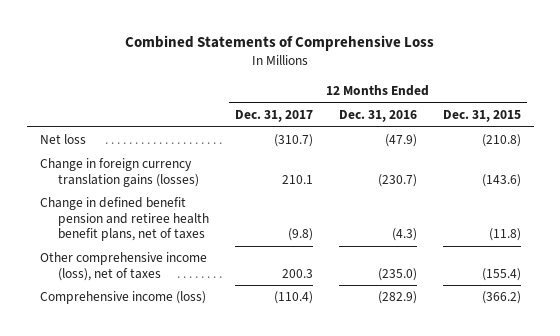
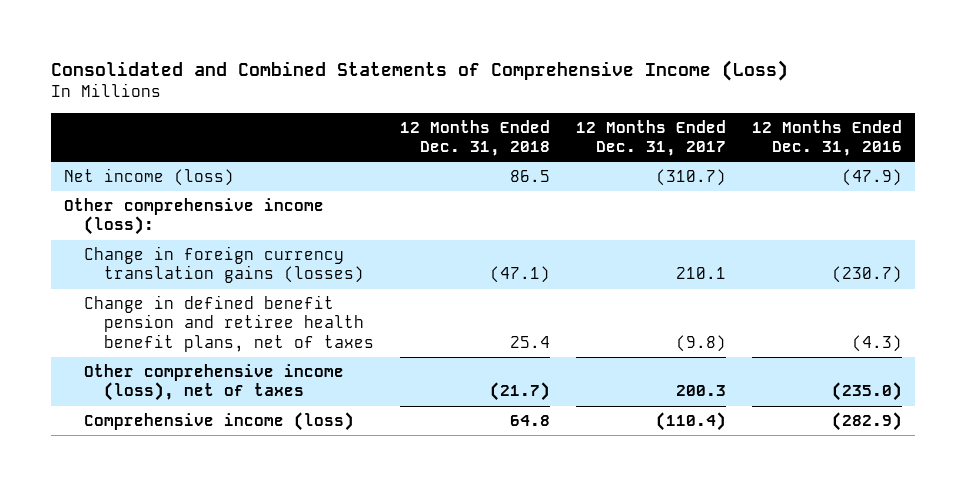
[125,35,435,52] Combined Statements of Comprehensive Loss -> [51,59,789,81] Consolidated and Combined Statements of Comprehensive Income (Loss)
[442,109,521,122] Dec. 31, 2015 -> none
none -> [400,119,551,157] 12 Months Ended Dec. 31, 2018
[39,134,86,145] Net loss -> [64,168,235,187] Net income (loss)
none -> [64,198,325,236] Other comprehensive income (loss):

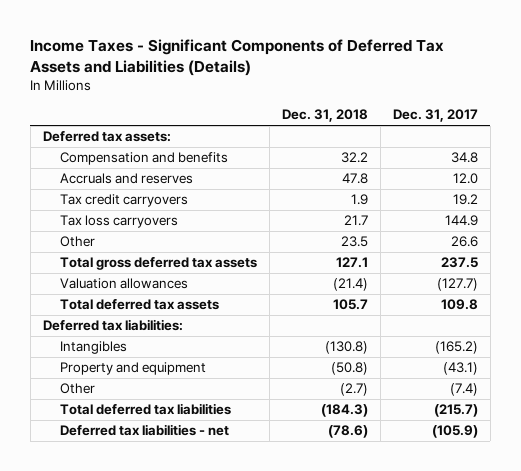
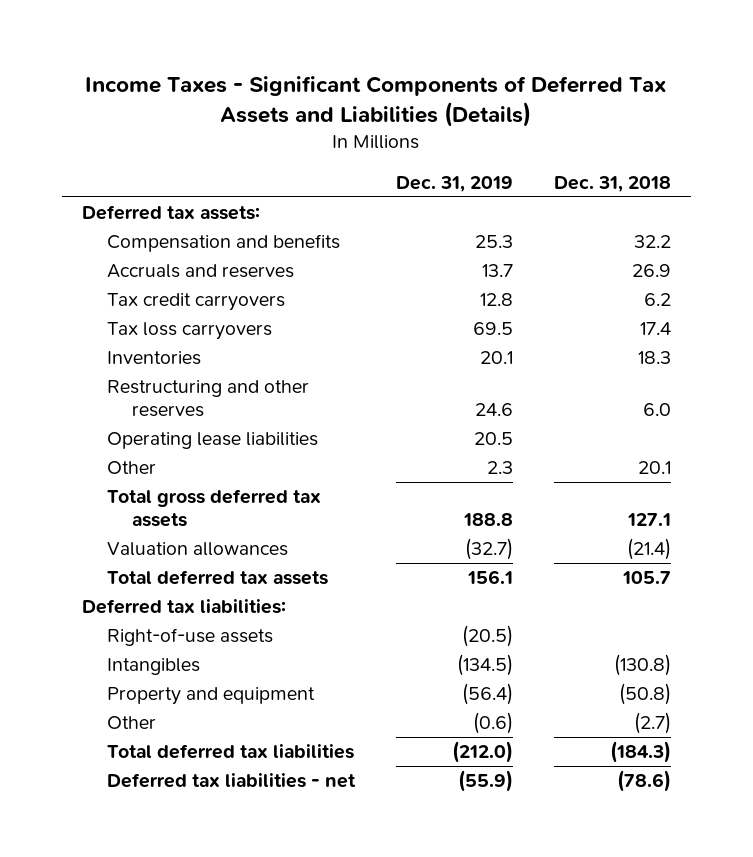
[393,109,479,123] Dec. 31, 2017 -> none
none -> [395,175,513,192] Dec. 31, 2019
[342,173,369,185] 47.8 -> [631,264,671,278] 26.9
[351,194,369,206] 1.9 -> [643,293,671,307] 6.2
[344,215,369,227] 21.7 -> [639,322,671,336] 17.4
none -> [107,351,202,366] Inventories
none -> [107,380,310,417] Restructuring and other reserves
none -> [107,432,319,450] Operating lease liabilities
[341,236,369,248] 23.5 -> [637,461,671,475] 20.1
none -> [107,628,274,647] Right-of-use assets

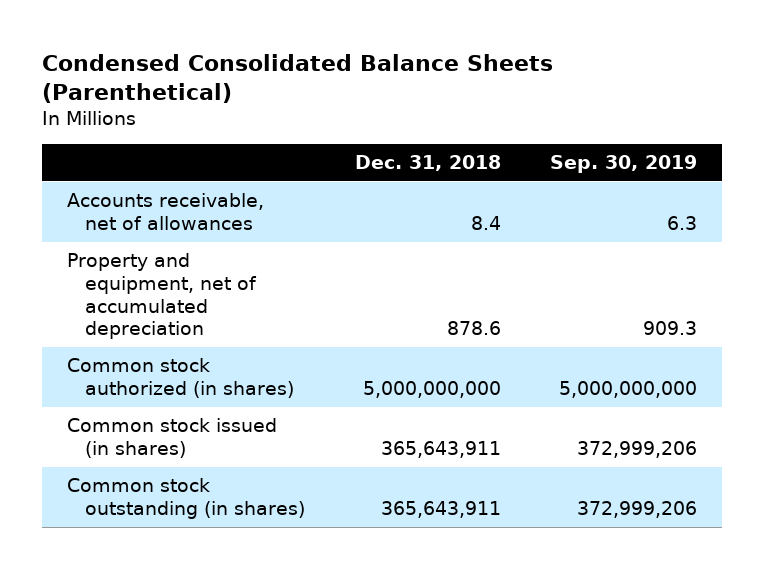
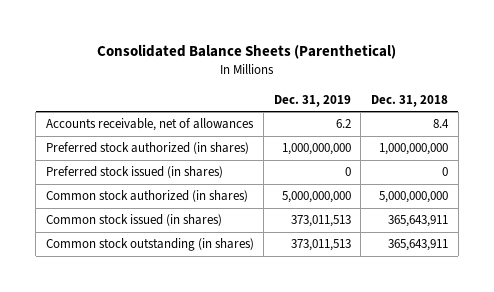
[42,54,554,104] Condensed Consolidated Balance Sheets (Parenthetical) -> [96,44,396,60] Consolidated Balance Sheets (Parenthetical)
[549,155,697,174] Sep. 30, 2019 -> none
none -> [273,94,351,107] Dec. 31, 2019
[67,253,258,340] Property and equipment, net of accumulated depreciation -> none
none -> [45,142,249,155] Preferred stock authorized (in shares)
none -> [45,166,223,179] Preferred stock issued (in shares)

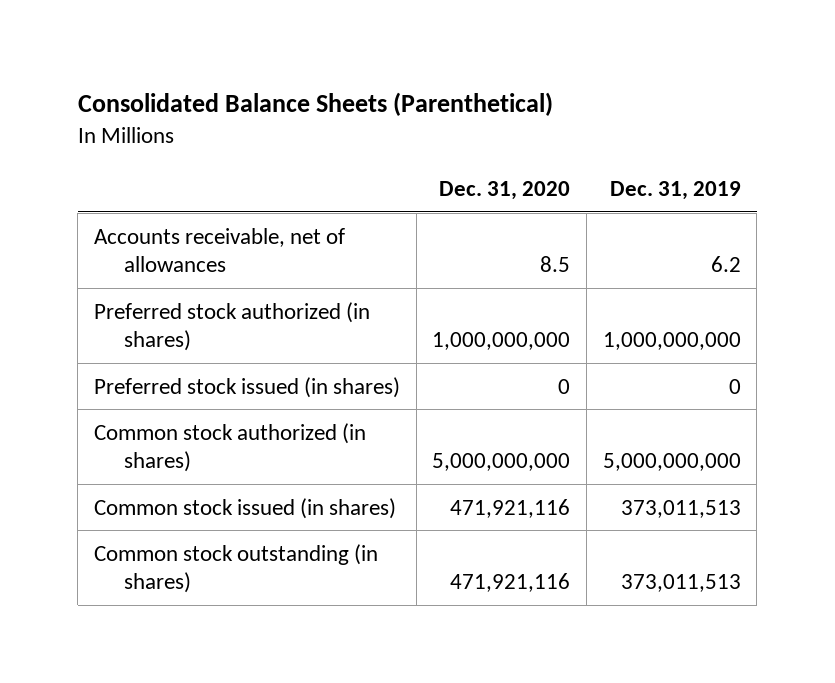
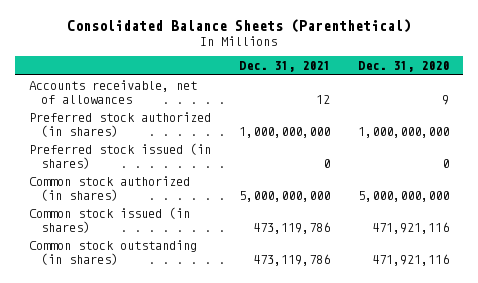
[609,180,741,200] Dec. 31, 2019 -> none
none -> [239,61,331,73] Dec. 31, 2021
[540,256,571,273] 8.5 -> [442,94,450,105] 9

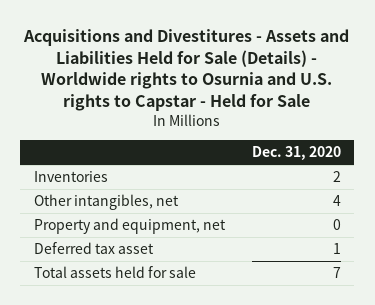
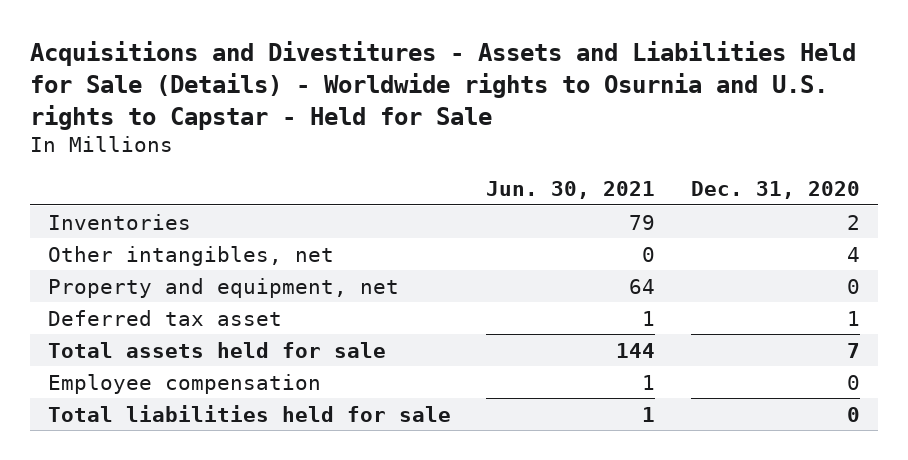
none -> [486,181,656,200] Jun. 30, 2021
none -> [47,373,321,394] Employee compensation
none -> [47,404,451,422] Total liabilities held for sale

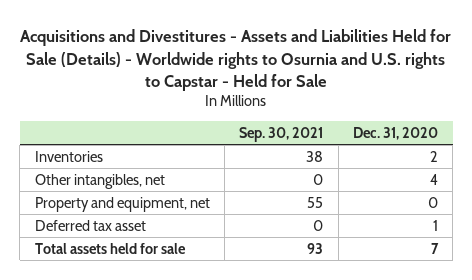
[486,181,656,200] Jun. 30, 2021 -> none
none -> [239,126,324,142] Sep. 30, 2021
[47,373,321,394] Employee compensation -> none
[47,404,451,422] Total liabilities held for sale -> none

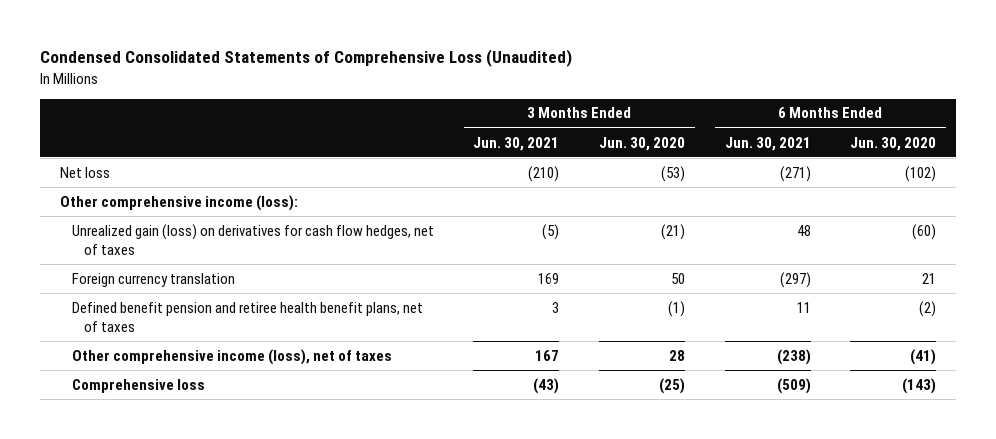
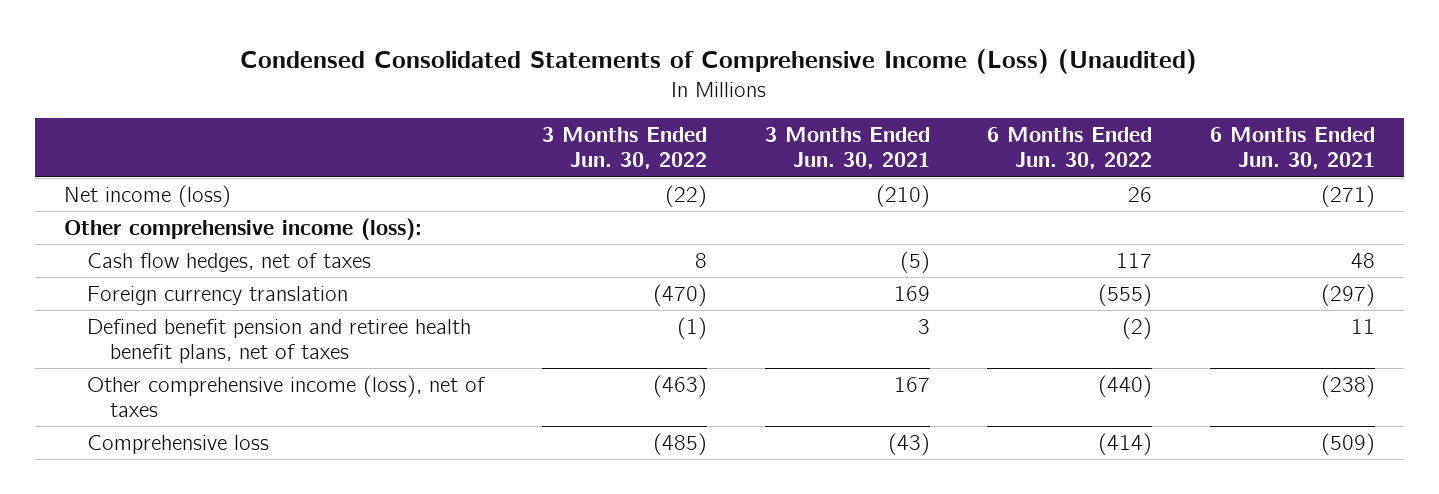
[40,49,573,68] Condensed Consolidated Statements of Comprehensive Loss (Unaudited) -> [240,49,1198,75] Condensed Consolidated Statements of Comprehensive Income (Loss) (Unaudited)
[599,136,686,151] Jun. 30, 2020 -> none
[850,136,937,151] Jun. 30, 2020 -> none
none -> [541,127,707,170] 3 Months Ended Jun. 30, 2022
none -> [987,127,1153,170] 6 Months Ended Jun. 30, 2022
[60,166,111,178] Net loss -> [63,184,231,207] Net income (loss)
[71,223,434,256] Unrealized gain (loss) on derivatives for cash flow hedges, net of taxes -> [87,252,372,272] Cash flow hedges, net of taxes

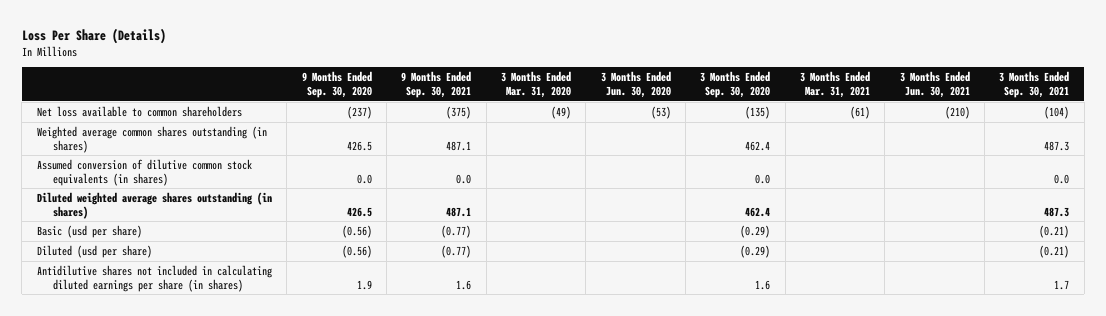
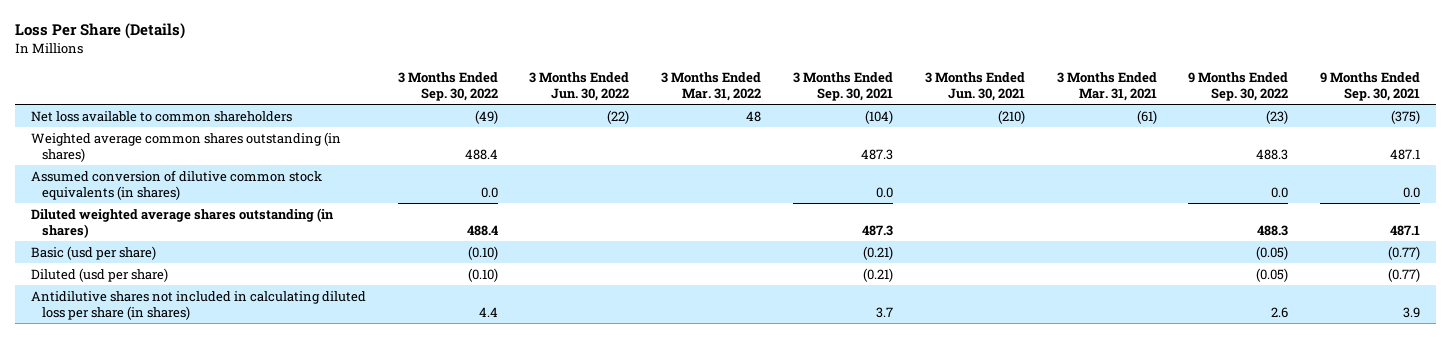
[301,71,372,98] 9 Months Ended Sep. 30, 2020 -> none
[500,71,571,98] 3 Months Ended Mar. 31, 2020 -> none
[600,71,671,98] 3 Months Ended Jun. 30, 2020 -> none
[700,71,771,98] 3 Months Ended Sep. 30, 2020 -> none
none -> [397,71,498,102] 3 Months Ended Sep. 30, 2022
none -> [529,71,630,102] 3 Months Ended Jun. 30, 2022
none -> [661,71,762,102] 3 Months Ended Mar. 31, 2022
none -> [1188,71,1289,102] 9 Months Ended Sep. 30, 2022
[36,264,272,292] Antidilutive shares not included in calculating diluted earnings per share (in shares) -> [30,290,366,320] Antidilutive shares not included in calculating diluted loss per share (in shares)
[456,279,472,290] 1.6 -> [1403,306,1421,318] 3.9
[1054,279,1070,290] 1.7 -> [876,306,894,318] 3.7

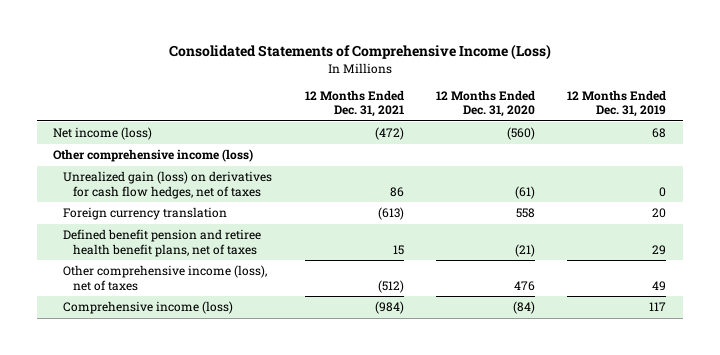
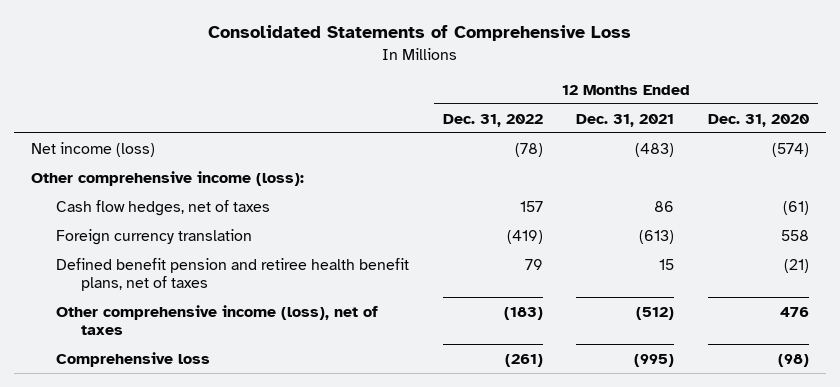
[168,44,551,61] Consolidated Statements of Comprehensive Income (Loss) -> [208,25,632,42] Consolidated Statements of Comprehensive Loss
[567,89,667,118] 12 Months Ended Dec. 31, 2019 -> none
none -> [442,113,543,127] Dec. 31, 2022
[374,127,404,141] (472) -> [635,142,675,157] (483)
[507,127,536,141] (560) -> [772,142,810,157] (574)
[53,149,254,163] Other comprehensive income (loss) -> [31,170,305,186] Other comprehensive income (loss):
[63,171,273,199] Unrealized gain (loss) on derivatives for cash flow hedges, net of taxes -> [55,199,270,216] Cash flow hedges, net of taxes
[63,301,234,315] Comprehensive income (loss) -> [55,351,210,367] Comprehensive loss
[374,301,404,315] (984) -> [634,353,675,367] (995)
[513,301,536,315] (84) -> [778,353,810,367] (98)

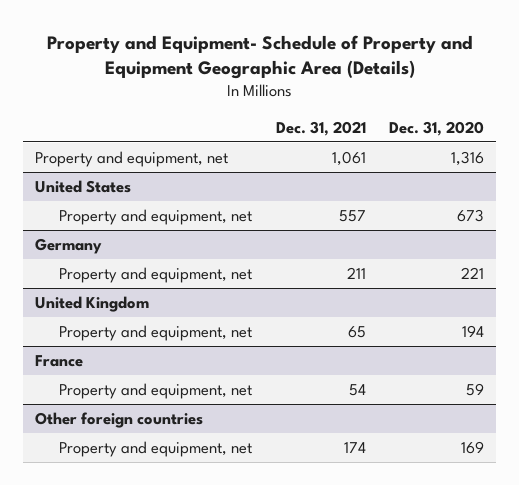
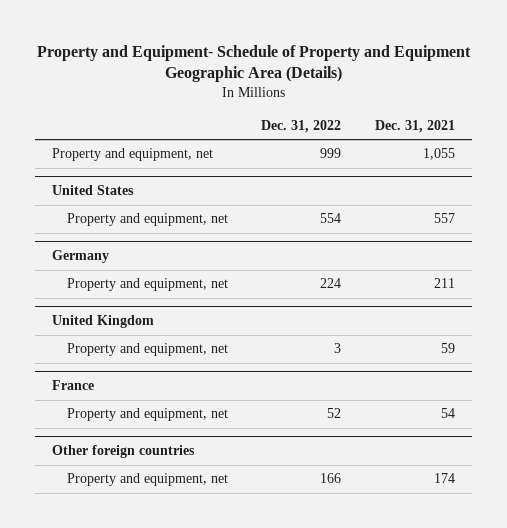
[389,120,485,136] Dec. 31, 2020 -> none
none -> [261,119,342,133] Dec. 31, 2022
[331,150,366,166] 1,061 -> [423,148,456,161] 1,055
[347,325,366,338] 65 -> [441,343,456,354] 59

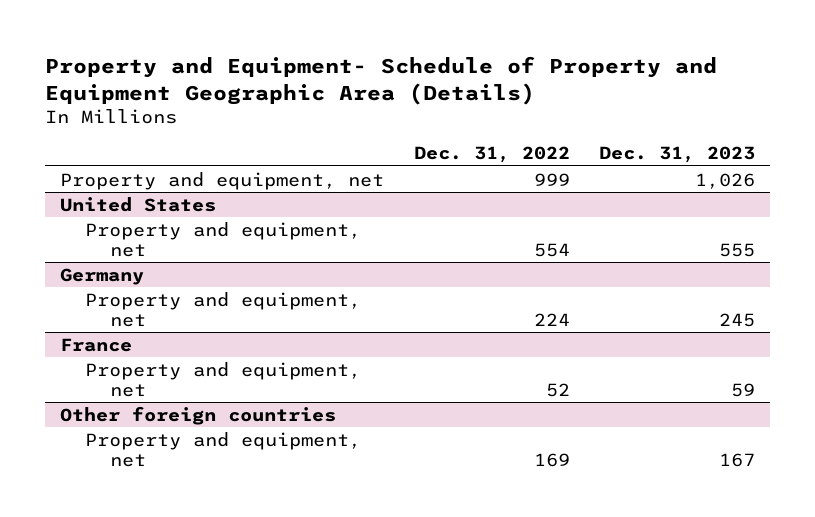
[375,119,456,133] Dec. 31, 2021 -> none
none -> [598,146,755,164] Dec. 31, 2023
[52,315,155,329] United Kingdom -> none
[66,343,228,357] Property and equipment, net -> none
[320,473,342,484] 166 -> [533,452,570,467] 169

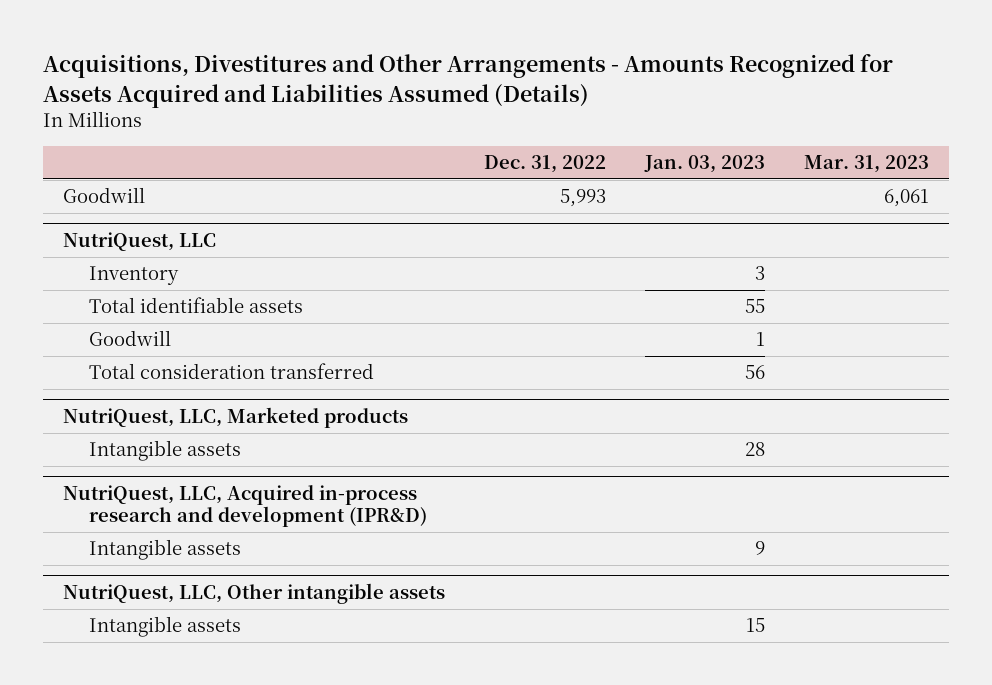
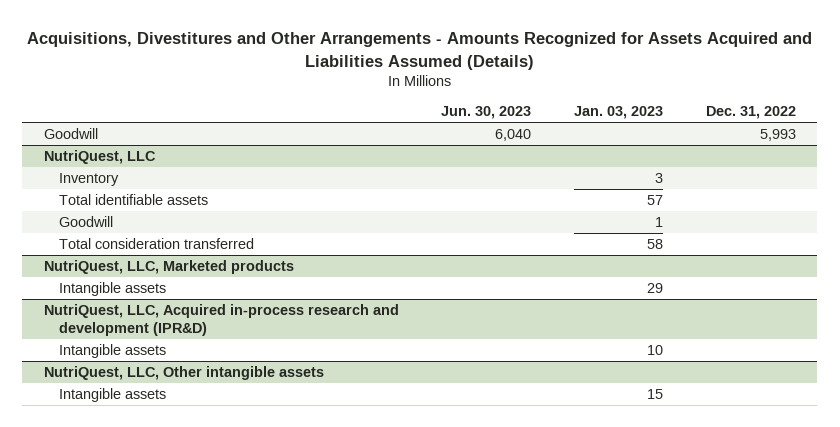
[804,154,930,173] Mar. 31, 2023 -> none
none -> [441,106,532,120] Jun. 30, 2023
[745,299,766,314] 55 -> [647,195,664,206] 57
[745,365,766,380] 56 -> [647,239,664,250] 58
[745,442,766,457] 28 -> [647,283,664,294] 29
[755,541,766,556] 9 -> [647,345,664,356] 10

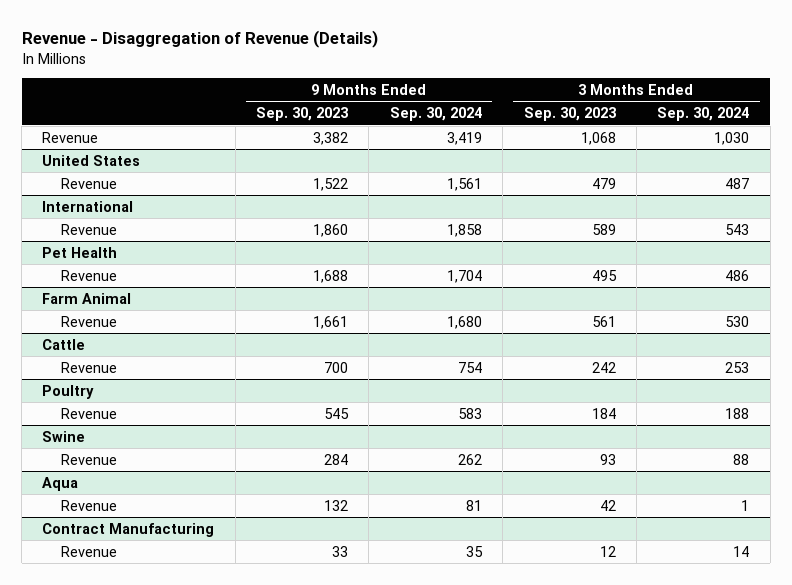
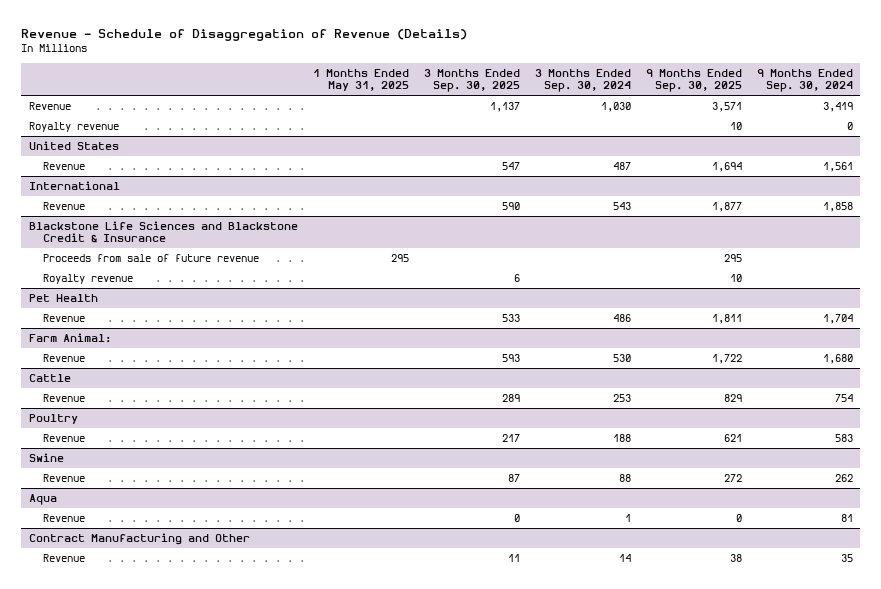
[21,30,378,49] Revenue - Disaggregation of Revenue (Details) -> [21,28,468,41] Revenue - Schedule of Disaggregation of Revenue (Details)
[256,107,349,122] Sep. 30, 2023 -> none
[523,107,616,122] Sep. 30, 2023 -> none
none -> [312,68,409,92] 1 Months Ended May 31, 2025
none -> [423,68,520,93] 3 Months Ended Sep. 30, 2025
none -> [645,68,742,93] 9 Months Ended Sep. 30, 2025
none -> [28,122,119,133] Royalty revenue
none -> [28,221,298,244] Blackstone Life Sciences and Blackstone Credit & Insurance
none -> [42,254,259,263] Proceeds from sale of future revenue
none -> [42,274,133,285] Royalty revenue
[42,292,132,304] Farm Animal -> [28,333,111,344] Farm Animal:
[42,522,215,537] Contract Manufacturing -> [28,533,250,546] Contract Manufacturing and Other

